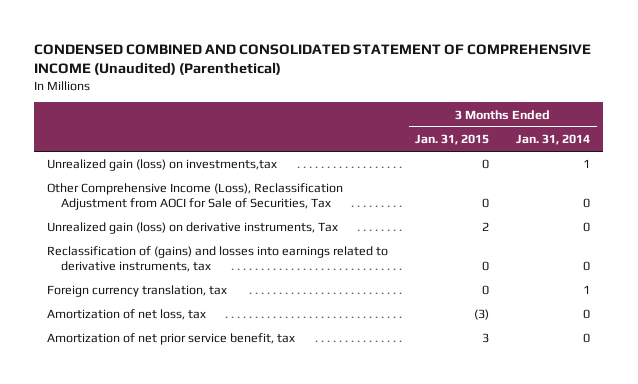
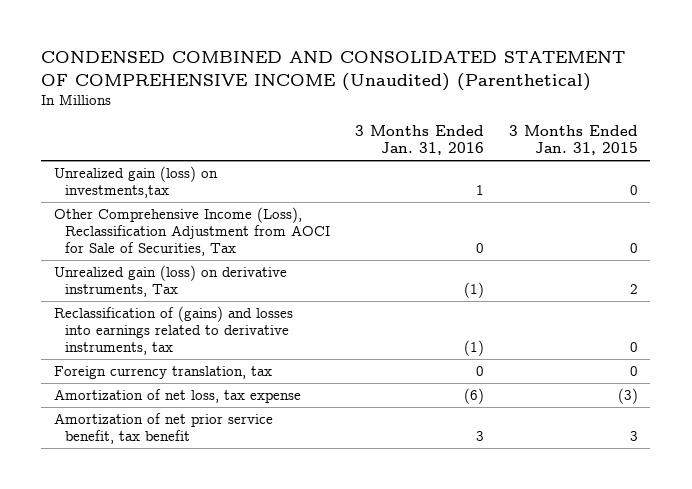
[516,134,591,146] Jan. 31, 2014 -> none
none -> [355,125,485,156] 3 Months Ended Jan. 31, 2016
[47,309,207,321] Amortization of net loss, tax -> [53,388,301,403] Amortization of net loss, tax expense
[47,333,296,346] Amortization of net prior service benefit, tax -> [53,412,273,444] Amortization of net prior service benefit, tax benefit

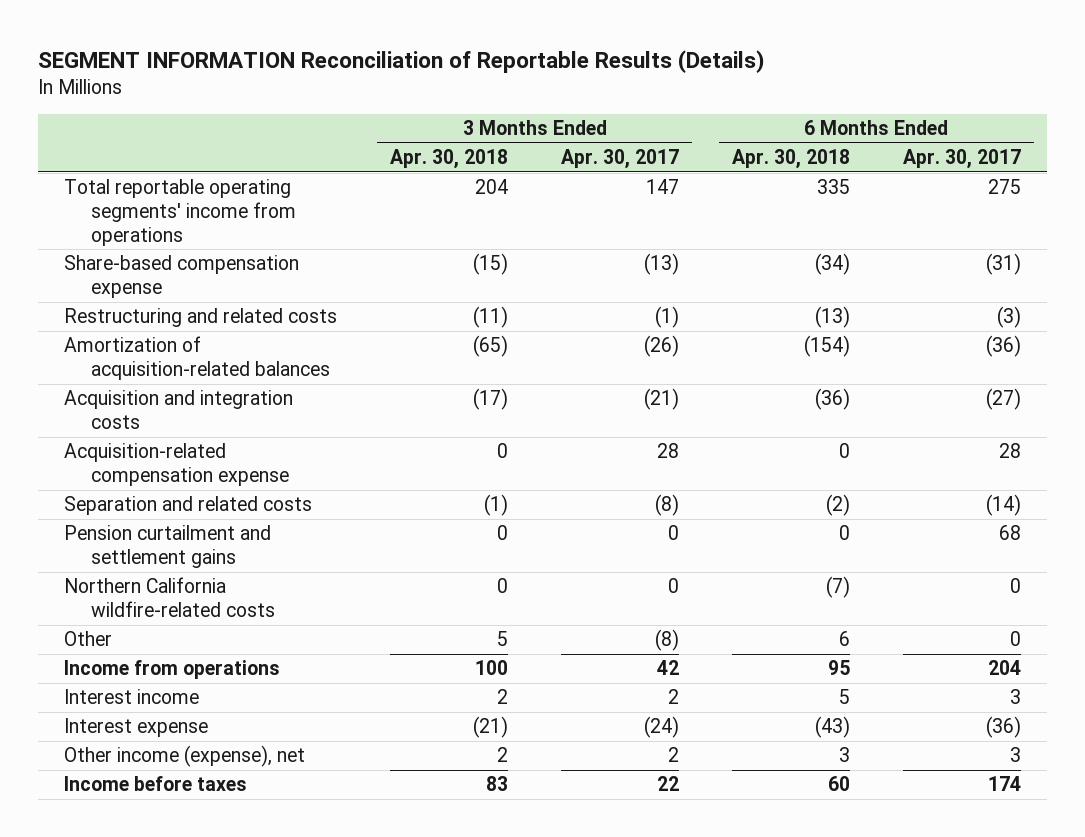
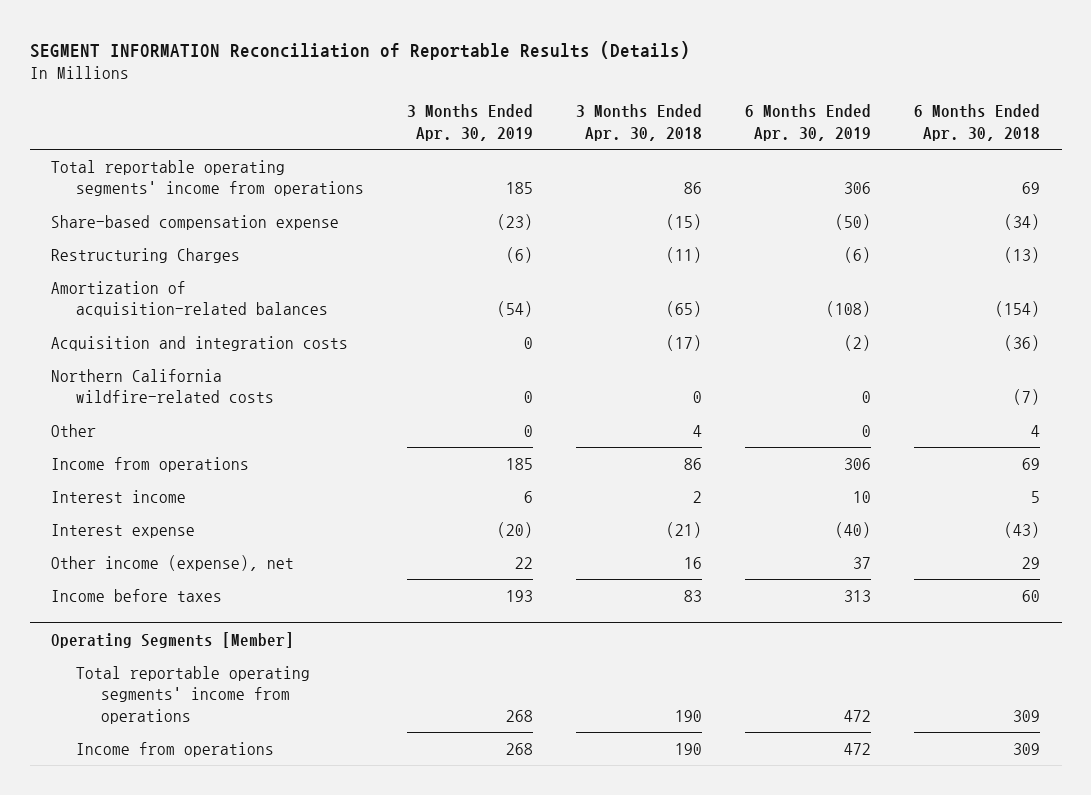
[561,149,680,170] Apr. 30, 2017 -> none
[902,149,1021,170] Apr. 30, 2017 -> none
none -> [407,104,534,141] 3 Months Ended Apr. 30, 2019
none -> [745,104,872,141] 6 Months Ended Apr. 30, 2019
[475,179,509,195] 204 -> [684,182,703,195] 86
[816,179,850,195] 335 -> [1022,182,1041,195] 69
[64,308,338,328] Restructuring and related costs -> [51,248,241,264] Restructuring Charges
[64,443,289,487] Acquisition-related compensation expense -> none
[64,496,313,516] Separation and related costs -> none
[64,525,272,569] Pension curtailment and settlement gains -> none
[497,631,509,647] 5 -> [693,425,703,438] 4
[838,631,850,647] 6 -> [1031,425,1041,438] 4
[475,660,509,676] 100 -> [684,458,703,471] 86
[827,660,850,676] 95 -> [1022,458,1041,471] 69
[497,747,509,763] 2 -> [684,557,703,570] 16
[838,747,850,763] 3 -> [1022,557,1041,570] 29
none -> [51,631,295,648] Operating Segments [Member]
none -> [76,666,311,724] Total reportable operating segments' income from operations
none -> [76,742,275,758] Income from operations

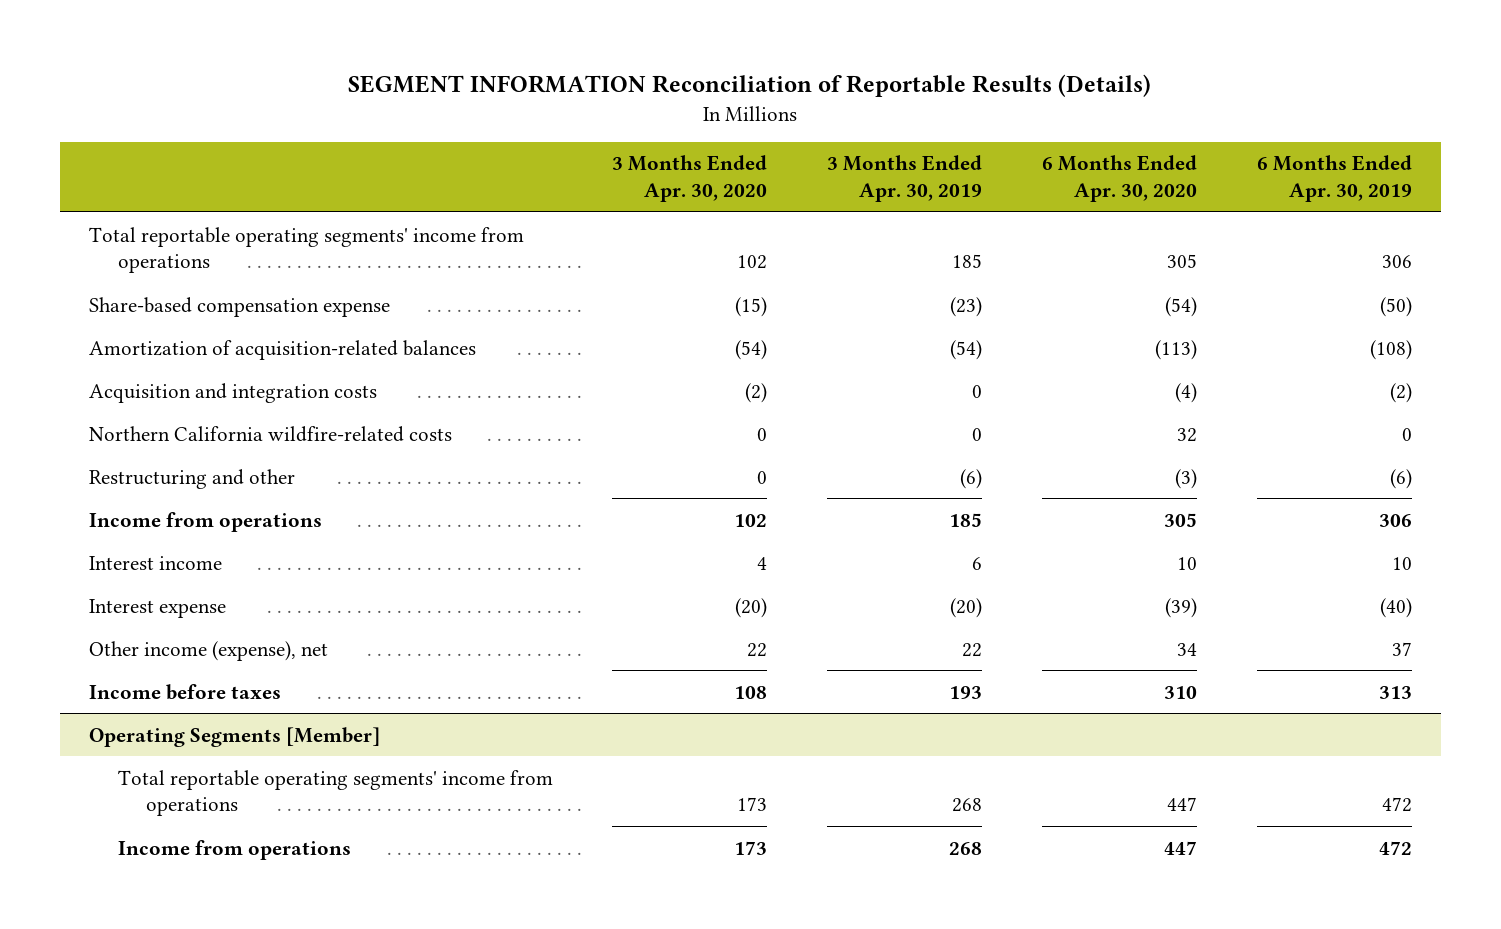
[576,104,703,141] 3 Months Ended Apr. 30, 2018 -> none
[914,104,1041,141] 6 Months Ended Apr. 30, 2018 -> none
none -> [612,155,768,202] 3 Months Ended Apr. 30, 2020
none -> [1041,155,1197,202] 6 Months Ended Apr. 30, 2020
[51,248,241,264] Restructuring Charges -> none
[51,424,97,438] Other -> [89,468,296,489] Restructuring and other
[524,425,534,438] 0 -> [960,468,983,489] (6)
[862,425,872,438] 0 -> [1389,468,1412,489] (6)

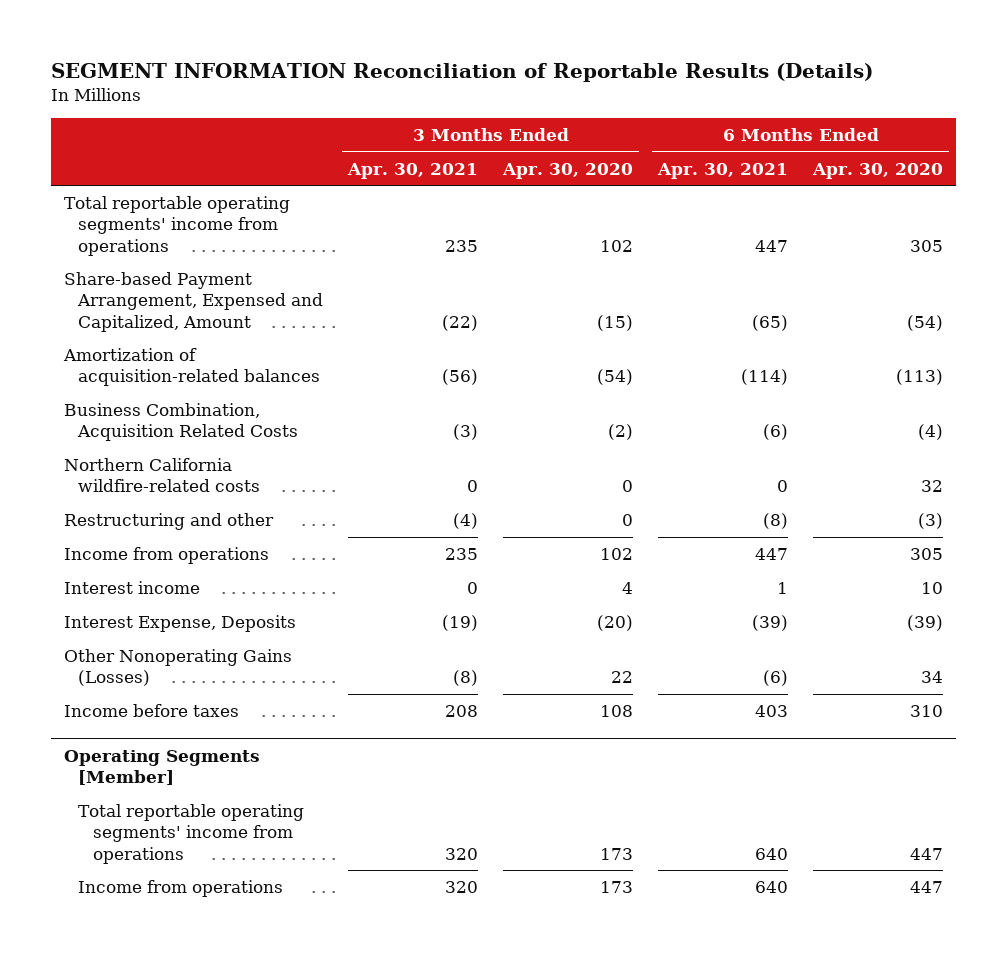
[827,155,983,202] 3 Months Ended Apr. 30, 2019 -> none
[1256,155,1412,202] 6 Months Ended Apr. 30, 2019 -> none
none -> [347,162,479,179] Apr. 30, 2021
none -> [657,162,789,179] Apr. 30, 2021
[89,296,391,317] Share-based compensation expense -> [63,272,324,332] Share-based Payment Arrangement, Expensed and Capitalized, Amount
[89,382,378,403] Acquisition and integration costs -> [63,403,299,442] Business Combination, Acquisition Related Costs
[89,598,227,618] Interest expense -> [63,615,296,633] Interest Expense, Deposits
[89,640,329,661] Other income (expense), net -> [63,649,292,687] Other Nonoperating Gains (Losses)

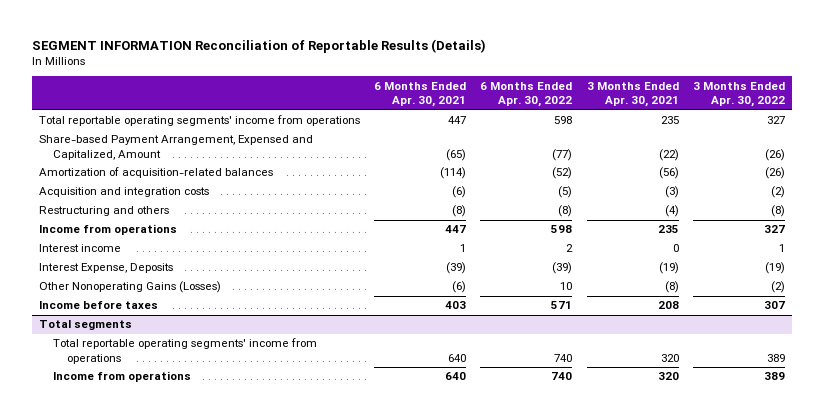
[502,162,634,179] Apr. 30, 2020 -> none
[812,162,944,179] Apr. 30, 2020 -> none
none -> [480,81,573,108] 6 Months Ended Apr. 30, 2022
none -> [692,81,785,108] 3 Months Ended Apr. 30, 2022
[63,458,261,493] Northern California wildfire-related costs -> none
[63,403,299,442] Business Combination, Acquisition Related Costs -> [39,187,210,198] Acquisition and integration costs
[63,513,274,531] Restructuring and other -> [39,206,170,217] Restructuring and others
[63,749,260,786] Operating Segments [Member] -> none
none -> [39,320,133,331] Total segments

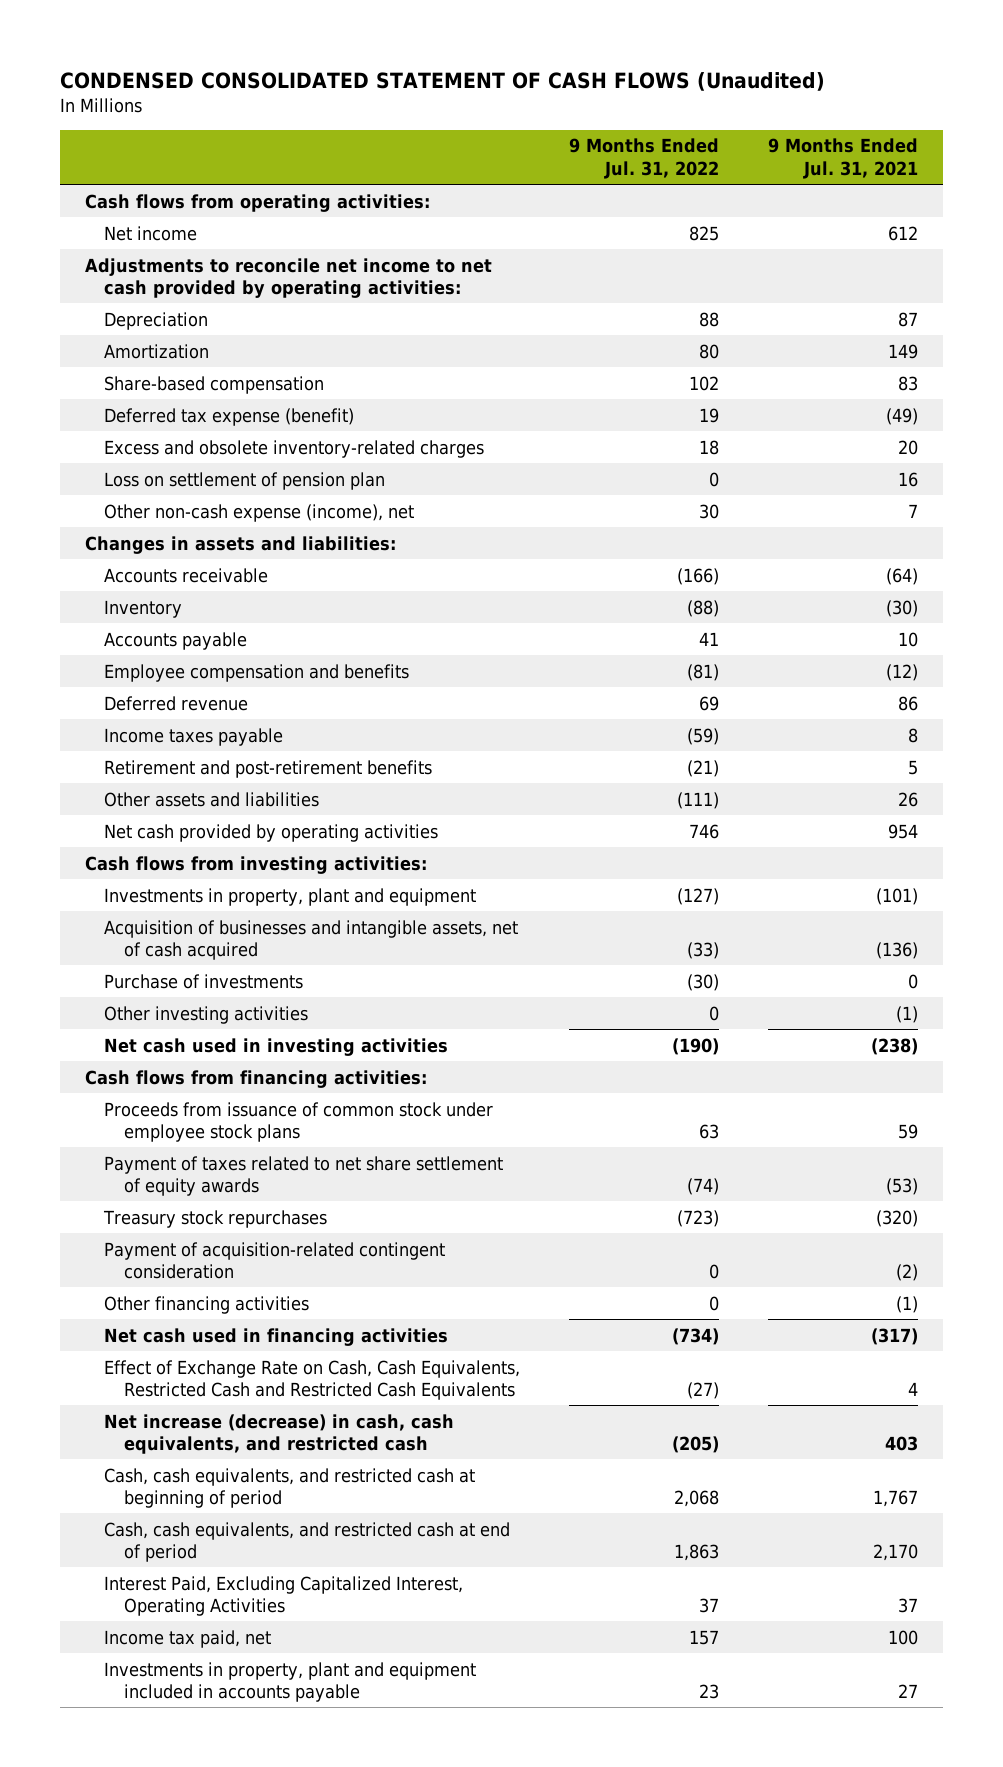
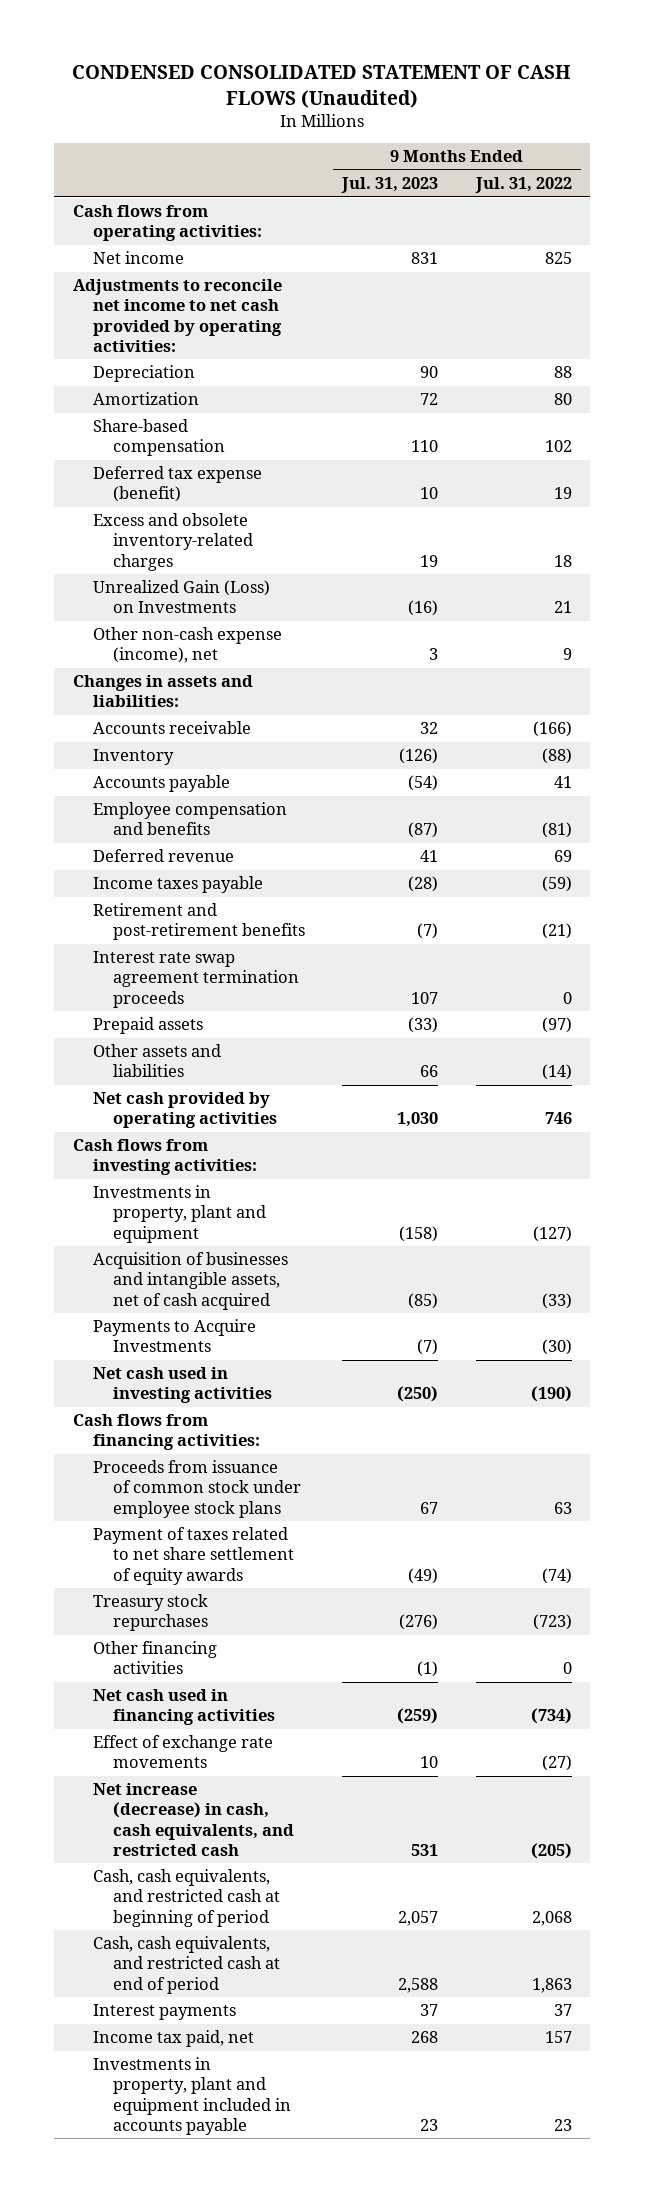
[768,138,919,179] 9 Months Ended Jul. 31, 2021 -> none
none -> [341,177,439,194] Jul. 31, 2023
[104,471,386,490] Loss on settlement of pension plan -> none
none -> [92,580,270,614] Unrealized Gain (Loss) on Investments
[699,503,720,519] 30 -> [562,648,572,661] 9
none -> [92,951,299,1008] Interest rate swap agreement termination proceeds
none -> [92,1017,203,1035] Prepaid assets
[677,791,720,809] (111) -> [541,1064,572,1081] (14)
[104,1005,309,1024] Other investing activities -> none
[104,973,304,989] Purchase of investments -> [92,1319,256,1353] Payments to Acquire Investments
[104,1241,446,1279] Payment of acquisition-related contingent consideration -> none
[104,1359,521,1400] Effect of Exchange Rate on Cash, Cash Equivalents, Restricted Cash and Restricted Cash Equivalents -> [92,1735,273,1769] Effect of exchange rate movements
[104,1575,464,1616] Interest Paid, Excluding Capitalized Interest, Operating Activities -> [92,2004,236,2021] Interest payments

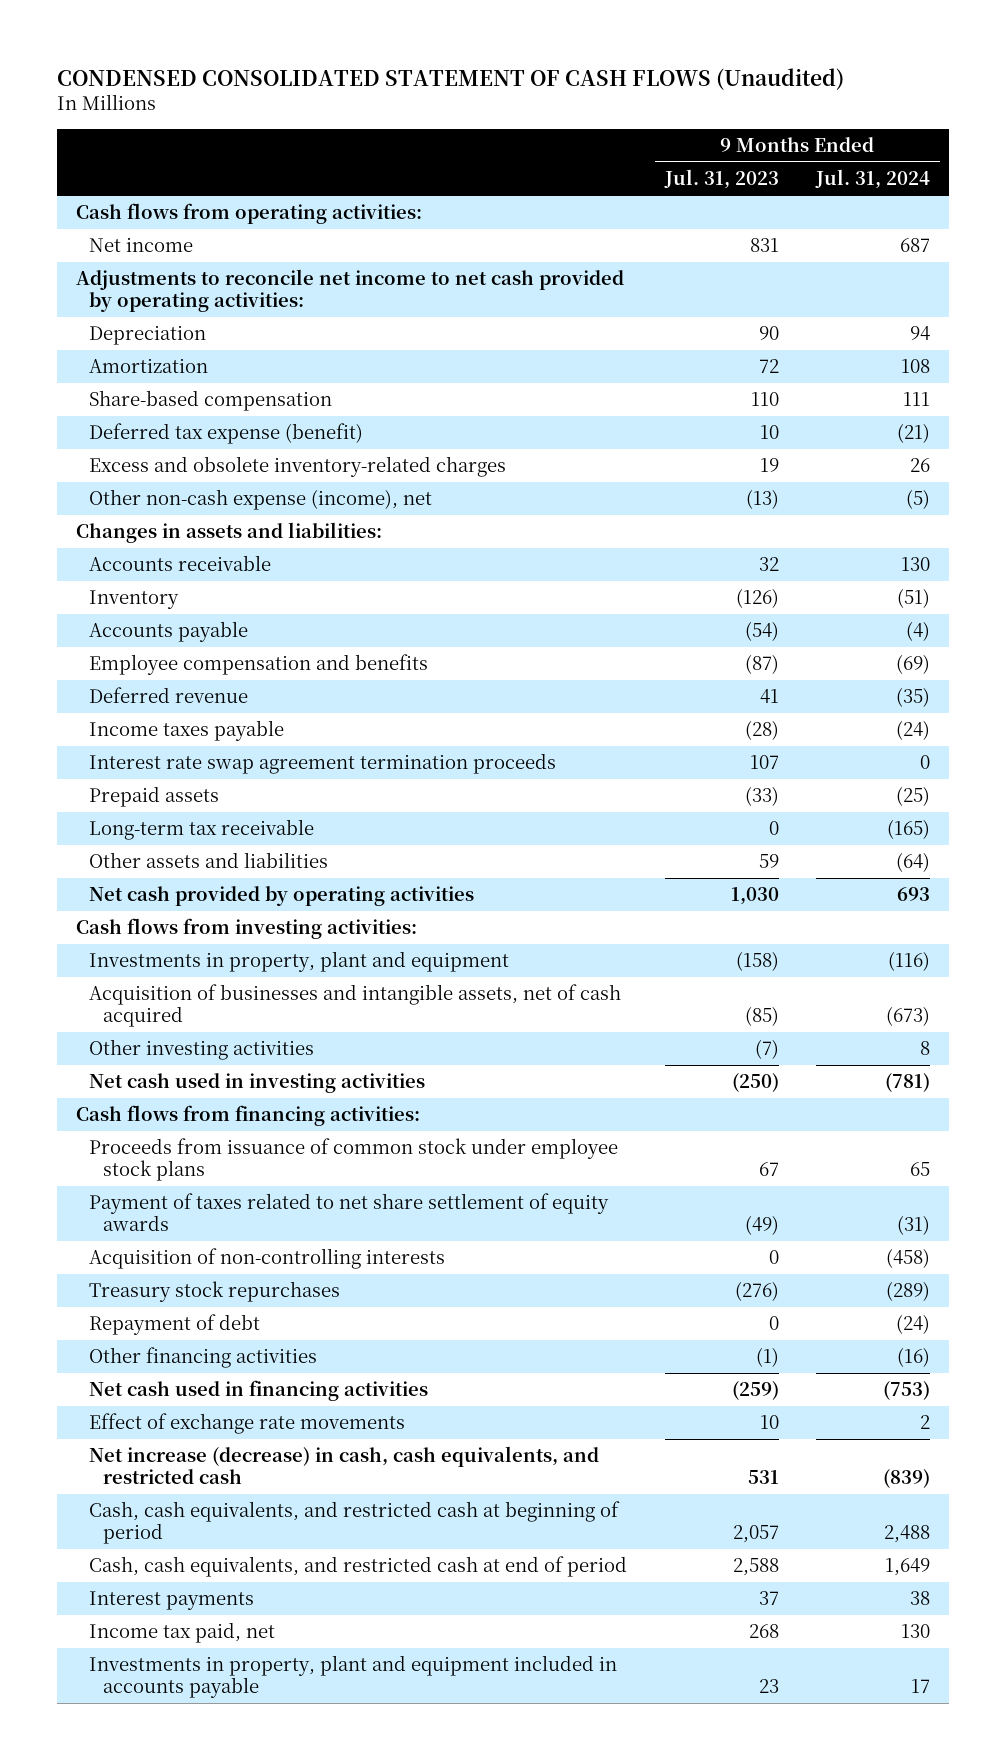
[474,177,572,194] Jul. 31, 2022 -> none
none -> [815,169,931,190] Jul. 31, 2024
[92,580,270,614] Unrealized Gain (Loss) on Investments -> none
[429,648,439,661] 3 -> [745,489,779,510] (13)
[92,903,305,941] Retirement and post-retirement benefits -> none
none -> [89,819,315,841] Long-term tax receivable
[420,1065,439,1078] 66 -> [758,854,779,869] 59
[92,1319,256,1353] Payments to Acquire Investments -> none
none -> [89,1039,315,1061] Other investing activities
none -> [89,1248,446,1270] Acquisition of non-controlling interests
none -> [89,1314,261,1336] Repayment of debt

